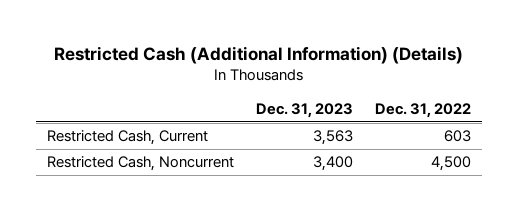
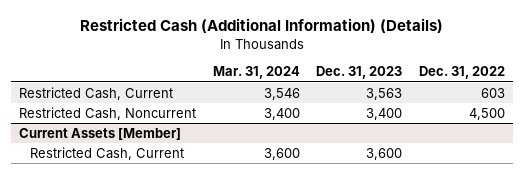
none -> [212,66,300,80] Mar. 31, 2024
none -> [19,127,182,140] Current Assets [Member]
none -> [29,146,184,160] Restricted Cash, Current

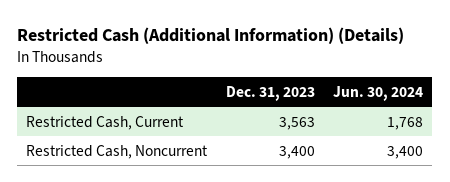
[212,66,300,80] Mar. 31, 2024 -> none
[418,66,505,80] Dec. 31, 2022 -> none
none -> [333,86,424,102] Jun. 30, 2024
[19,127,182,140] Current Assets [Member] -> none
[29,146,184,160] Restricted Cash, Current -> none

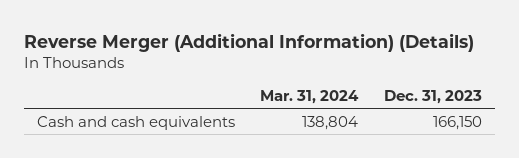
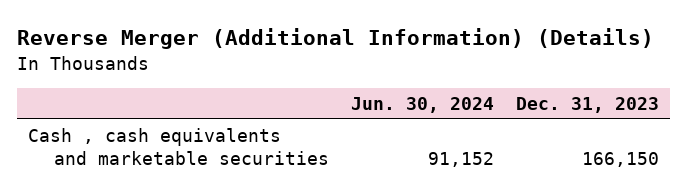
[260,89,360,104] Mar. 31, 2024 -> none
none -> [350,96,494,113] Jun. 30, 2024
[36,115,235,130] Cash and cash equivalents -> [28,128,329,166] Cash , cash equivalents and marketable securities

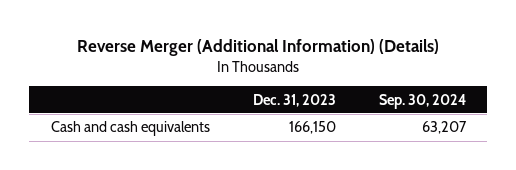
[350,96,494,113] Jun. 30, 2024 -> none
none -> [378,93,466,109] Sep. 30, 2024
[28,128,329,166] Cash , cash equivalents and marketable securities -> [50,121,210,137] Cash and cash equivalents

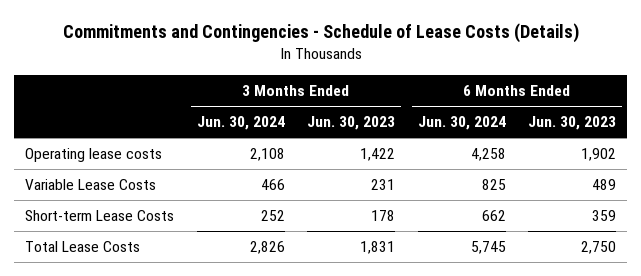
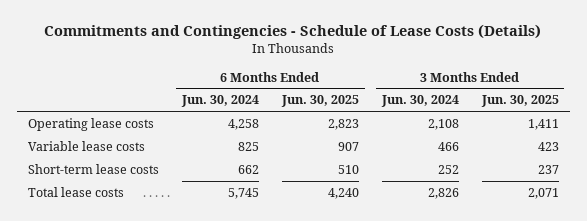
[307,116,396,131] Jun. 30, 2023 -> none
[528,116,617,131] Jun. 30, 2023 -> none
none -> [280,95,359,108] Jun. 30, 2025
none -> [480,95,559,108] Jun. 30, 2025
[25,179,157,191] Variable Lease Costs -> [27,140,145,151] Variable lease costs
[25,210,175,222] Short-term Lease Costs -> [27,163,159,174] Short-term lease costs
[25,241,141,253] Total Lease Costs -> [27,186,124,197] Total lease costs

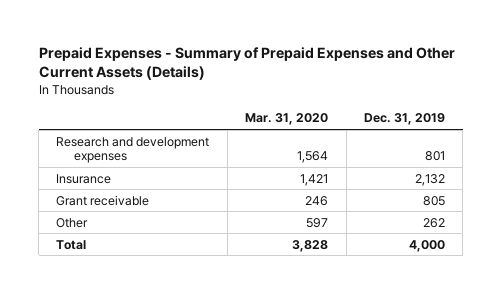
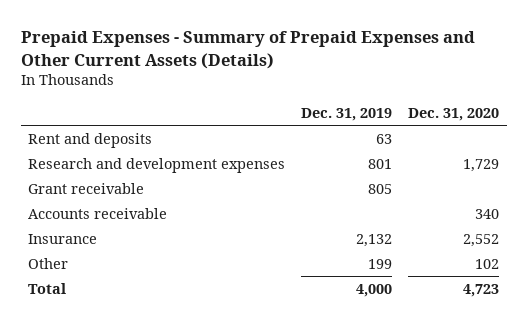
[245,113,329,126] Mar. 31, 2020 -> none
none -> [407,107,499,121] Dec. 31, 2020
none -> [28,132,153,148] Rent and deposits
none -> [28,207,168,219] Accounts receivable
[56,173,112,184] Insurance -> [28,233,98,244] Insurance
[422,217,445,228] 262 -> [368,258,393,269] 199

